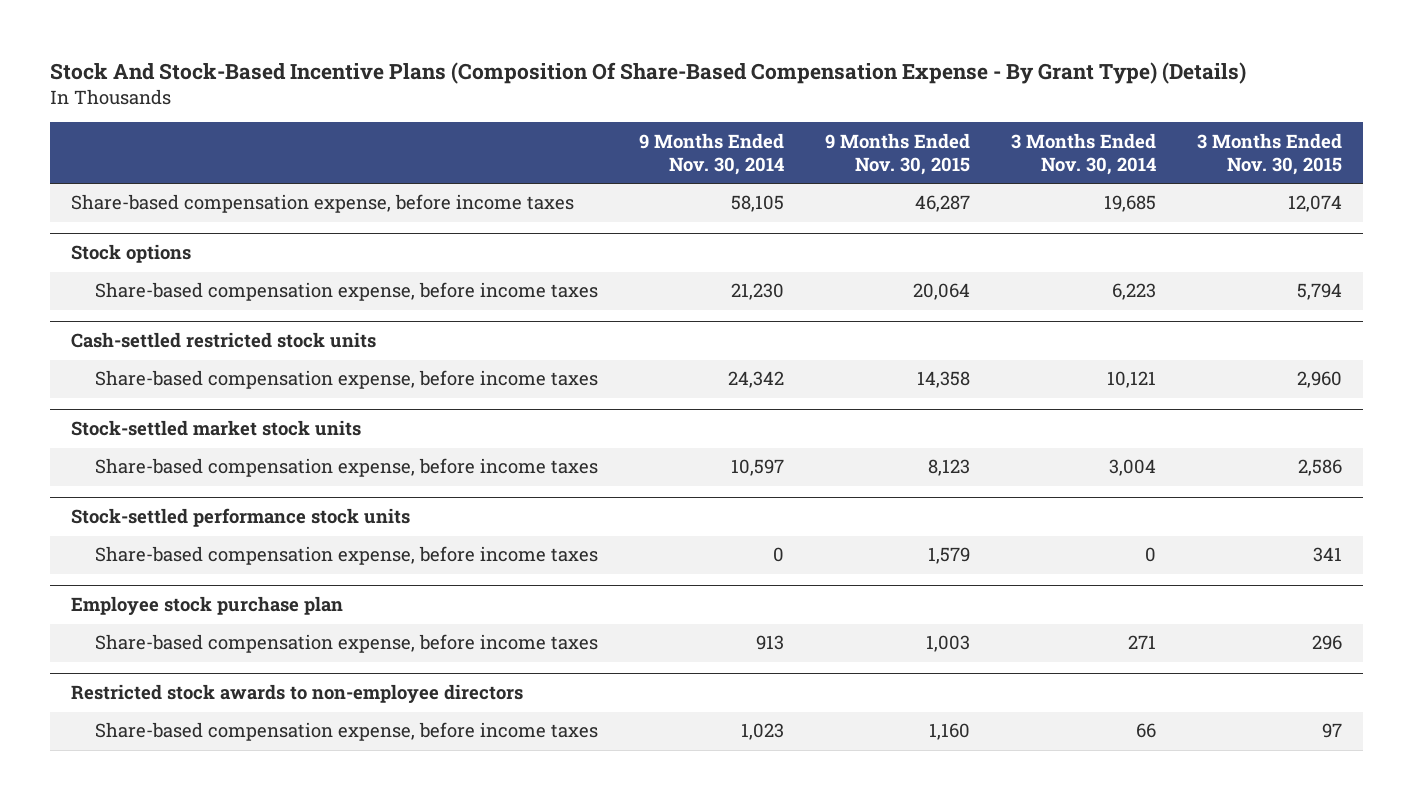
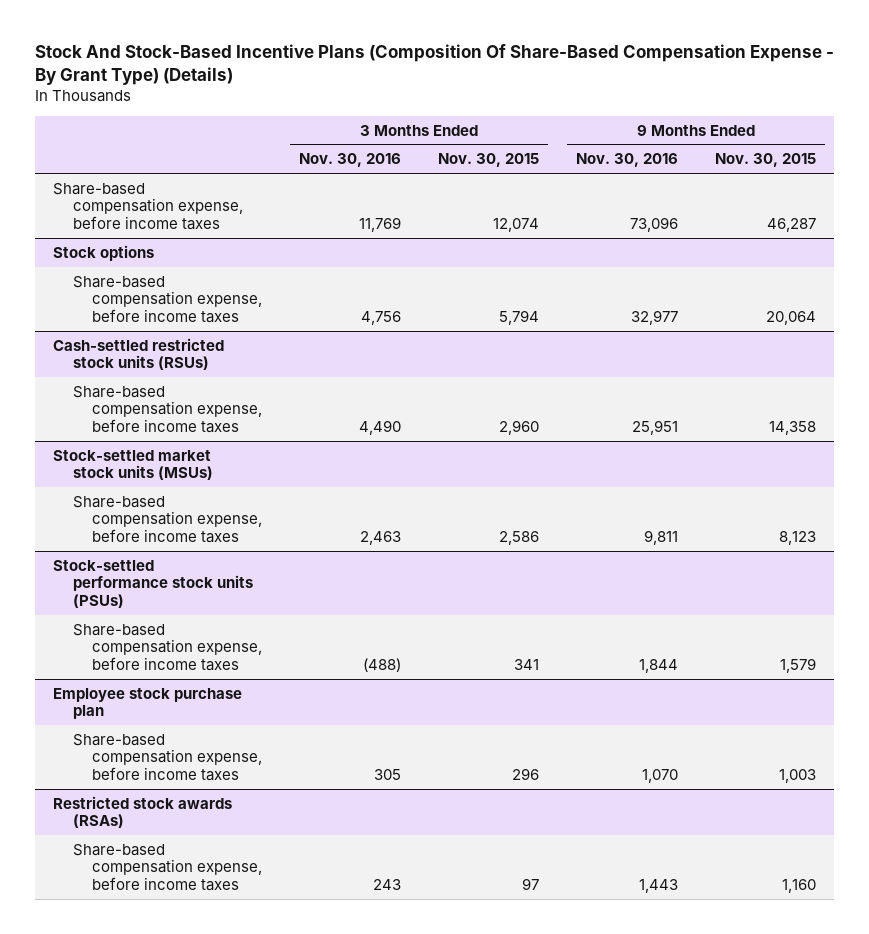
[639,132,785,176] 9 Months Ended Nov. 30, 2014 -> none
[1011,132,1157,176] 3 Months Ended Nov. 30, 2014 -> none
none -> [298,153,401,168] Nov. 30, 2016
none -> [575,153,678,168] Nov. 30, 2016
[70,332,376,349] Cash-settled restricted stock units -> [53,337,225,371] Cash-settled restricted stock units (RSUs)
[70,420,361,437] Stock-settled market stock units -> [53,449,213,481] Stock-settled market stock units (MSUs)
[70,508,410,528] Stock-settled performance stock units -> [53,559,253,608] Stock-settled performance stock units (PSUs)
[70,684,523,704] Restricted stock awards to non-employee directors -> [53,795,233,829] Restricted stock awards (RSAs)

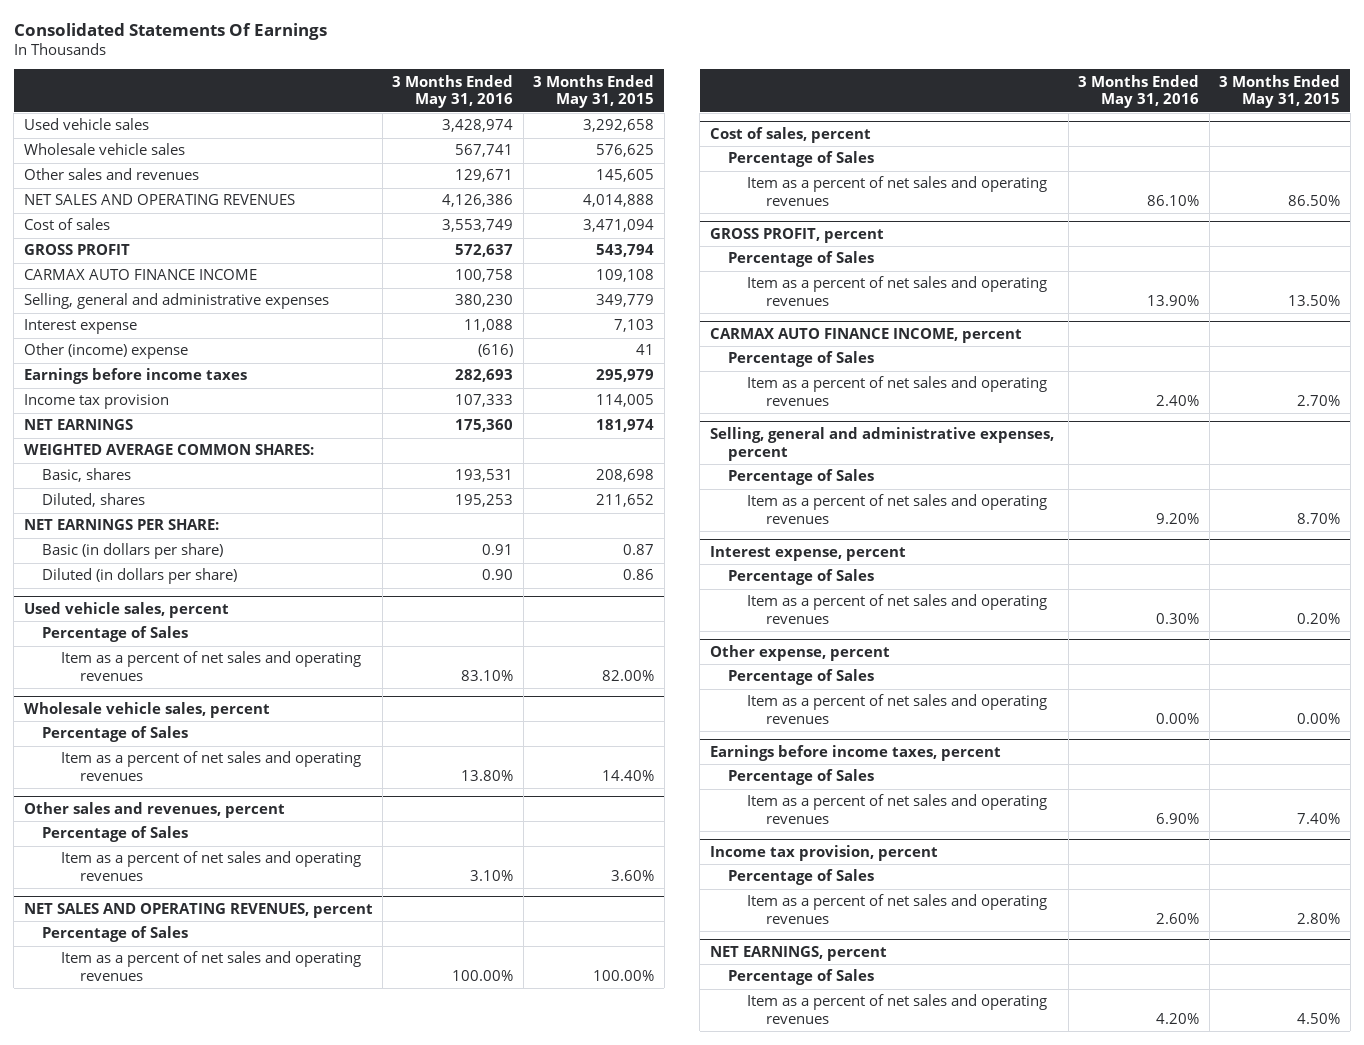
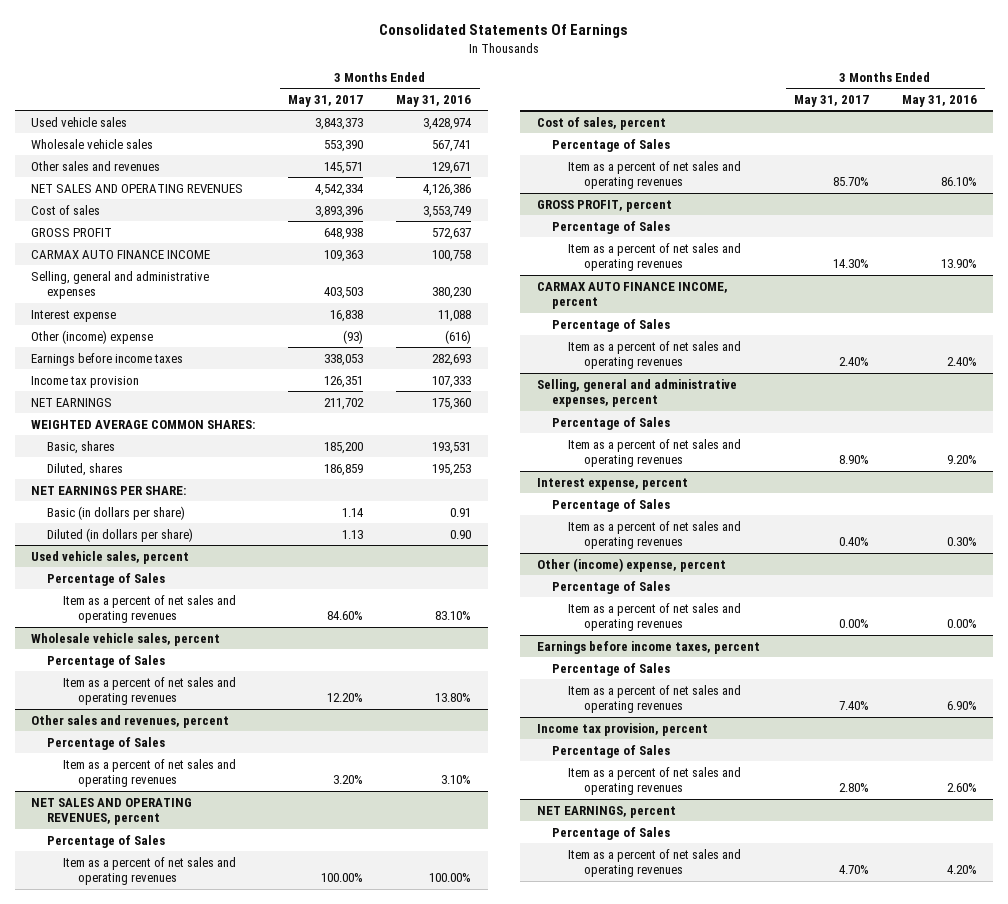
[533,74,655,109] 3 Months Ended May 31, 2015 -> none
none -> [288,94,364,107] May 31, 2017
[709,645,890,662] Other expense, percent -> [536,557,726,572] Other (income) expense, percent

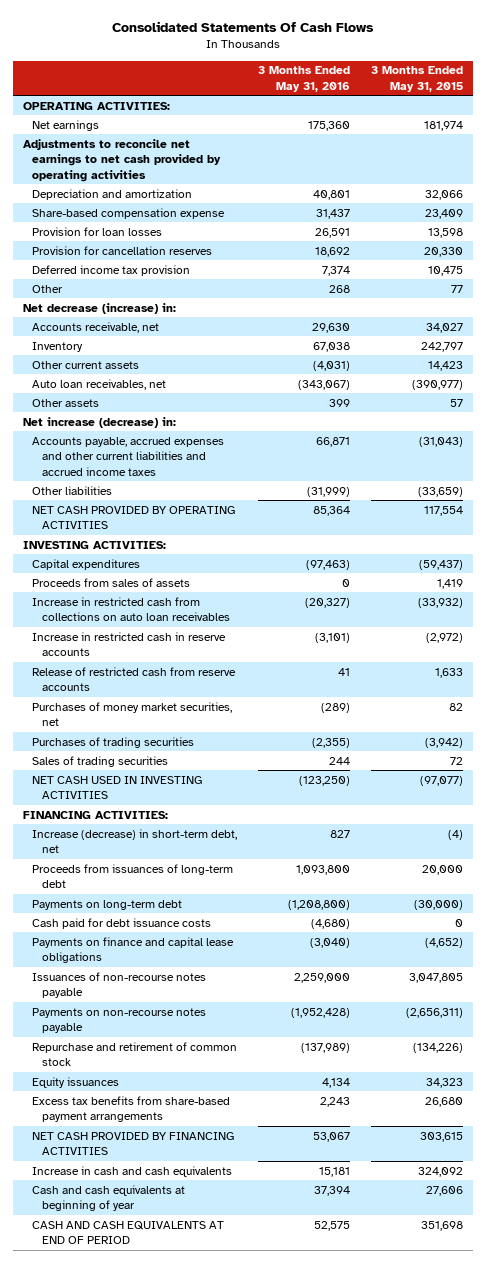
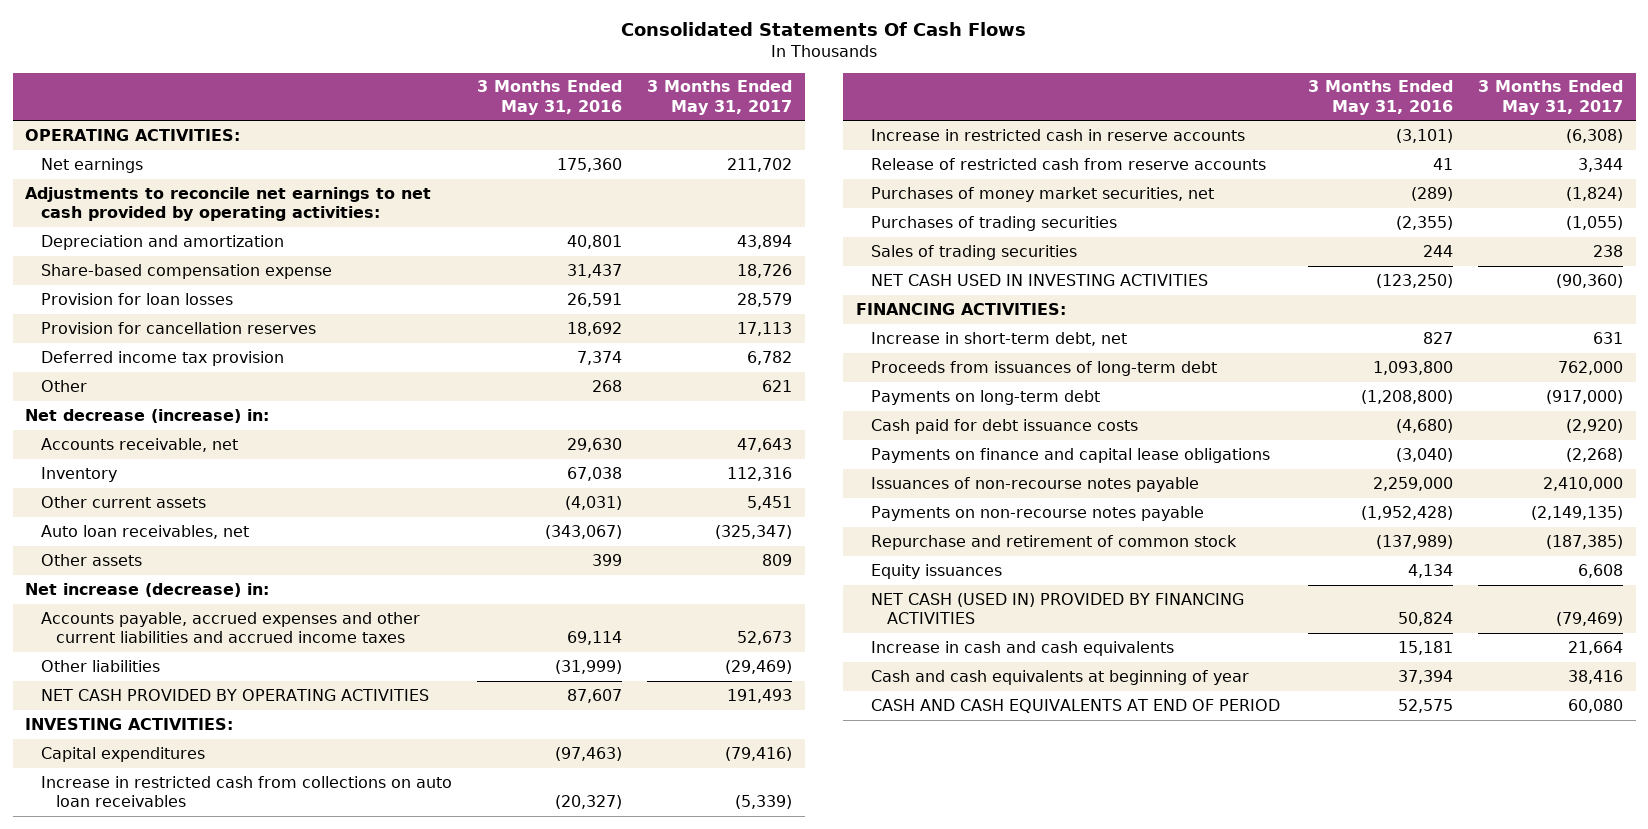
[370,66,463,92] 3 Months Ended May 31, 2015 -> none
none -> [647,80,793,115] 3 Months Ended May 31, 2017
[23,138,222,182] Adjustments to reconcile net earnings to net cash provided by operating activities -> [25,186,432,222] Adjustments to reconcile net earnings to net cash provided by operating activities:
[316,436,351,447] 66,871 -> [566,631,622,646] 69,114
[313,505,351,516] 85,364 -> [566,688,622,703] 87,607
[32,577,191,587] Proceeds from sales of assets -> none
[32,828,238,854] Increase (decrease) in short-term debt, net -> [871,331,1128,346] Increase in short-term debt, net
[32,1095,231,1123] Excess tax benefits from share-based payment arrangements -> none
[32,1131,236,1156] NET CASH PROVIDED BY FINANCING ACTIVITIES -> [871,592,1245,625] NET CASH (USED IN) PROVIDED BY FINANCING ACTIVITIES
[313,1131,351,1142] 53,067 -> [1397,612,1453,627] 50,824

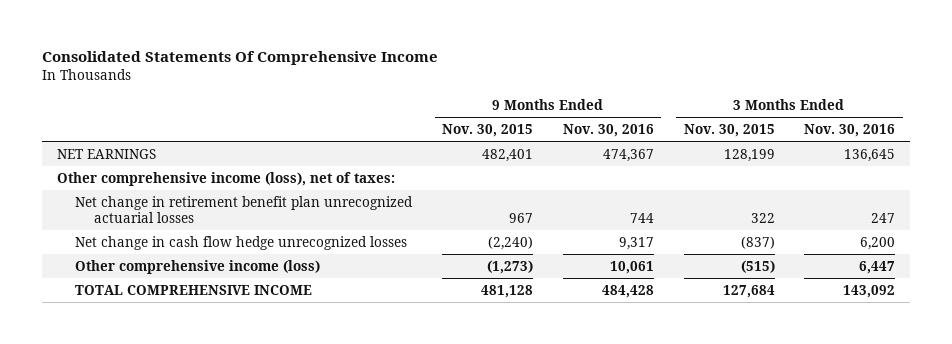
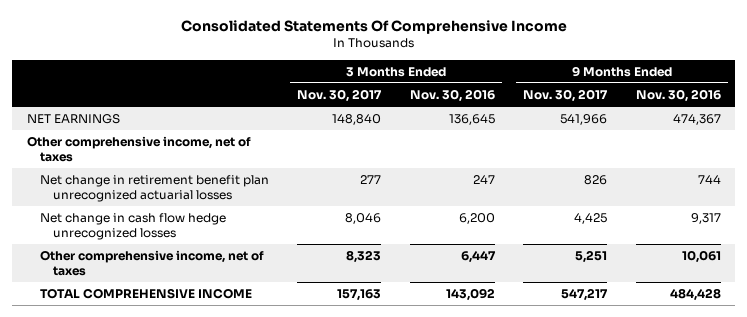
[442,124,534,138] Nov. 30, 2015 -> none
[683,124,775,138] Nov. 30, 2015 -> none
none -> [297,89,383,103] Nov. 30, 2017
none -> [523,89,609,103] Nov. 30, 2017
[56,171,395,186] Other comprehensive income (loss), net of taxes: -> [26,136,251,162] Other comprehensive income, net of taxes
[75,259,321,274] Other comprehensive income (loss) -> [39,250,264,276] Other comprehensive income, net of taxes

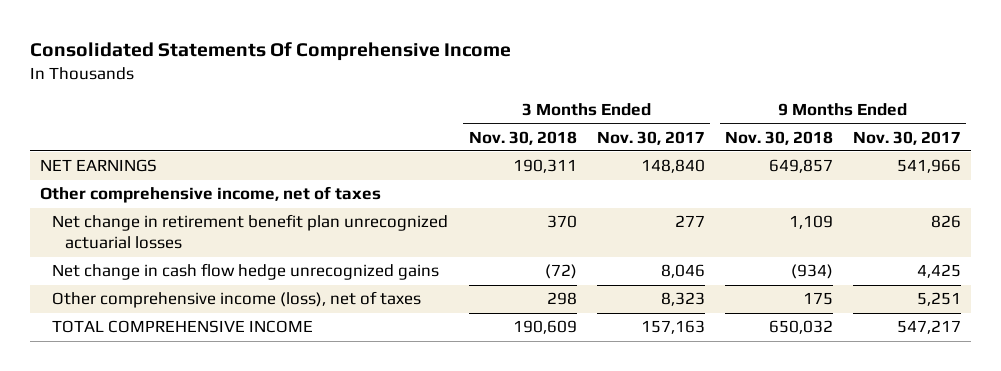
[409,89,495,103] Nov. 30, 2016 -> none
[635,89,721,103] Nov. 30, 2016 -> none
none -> [468,130,577,145] Nov. 30, 2018
none -> [724,130,833,145] Nov. 30, 2018
[39,213,226,240] Net change in cash flow hedge unrecognized losses -> [52,263,440,281] Net change in cash flow hedge unrecognized gains
[39,250,264,276] Other comprehensive income, net of taxes -> [52,291,422,309] Other comprehensive income (loss), net of taxes

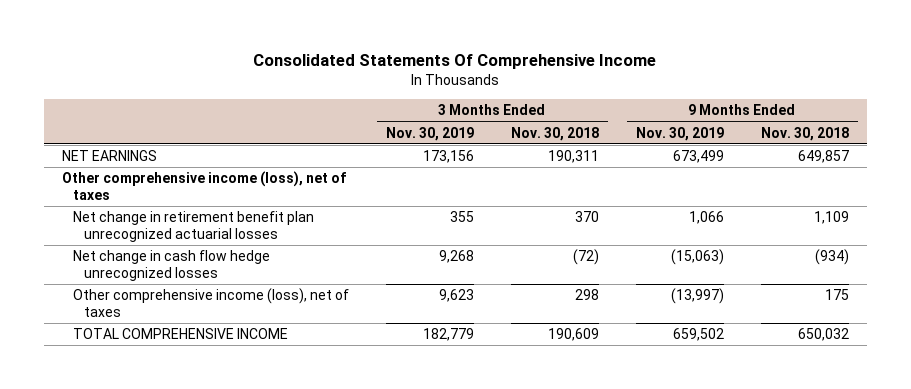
[596,130,705,145] Nov. 30, 2017 -> none
[853,130,962,145] Nov. 30, 2017 -> none
none -> [385,126,474,141] Nov. 30, 2019
none -> [635,126,724,141] Nov. 30, 2019
[39,186,381,204] Other comprehensive income, net of taxes -> [62,171,347,201] Other comprehensive income (loss), net of taxes
[52,263,440,281] Net change in cash flow hedge unrecognized gains -> [73,250,271,282] Net change in cash flow hedge unrecognized losses

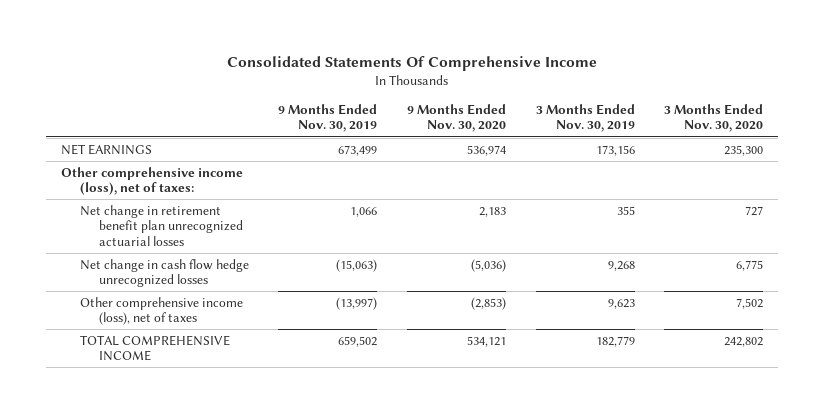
[510,126,599,141] Nov. 30, 2018 -> none
[760,126,849,141] Nov. 30, 2018 -> none
none -> [406,103,506,133] 9 Months Ended Nov. 30, 2020
none -> [664,103,764,133] 3 Months Ended Nov. 30, 2020
[62,171,347,201] Other comprehensive income (loss), net of taxes -> [60,166,243,196] Other comprehensive income (loss), net of taxes:

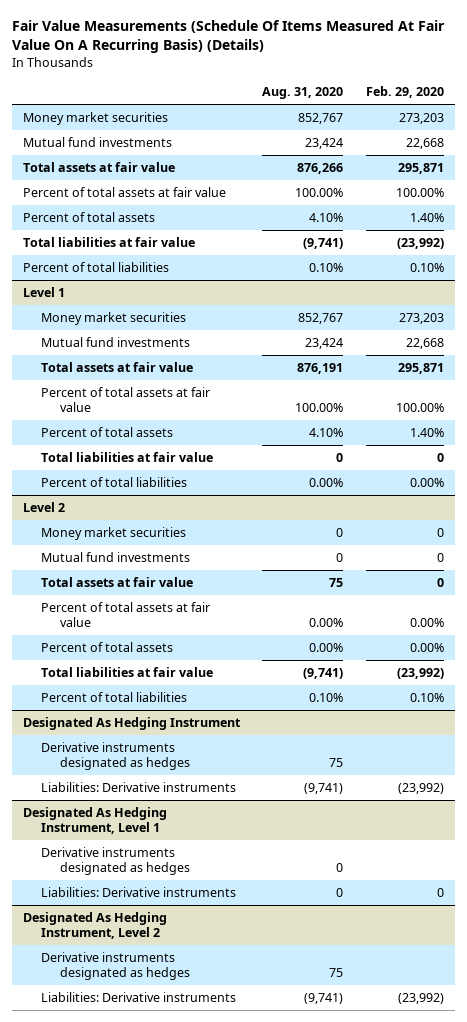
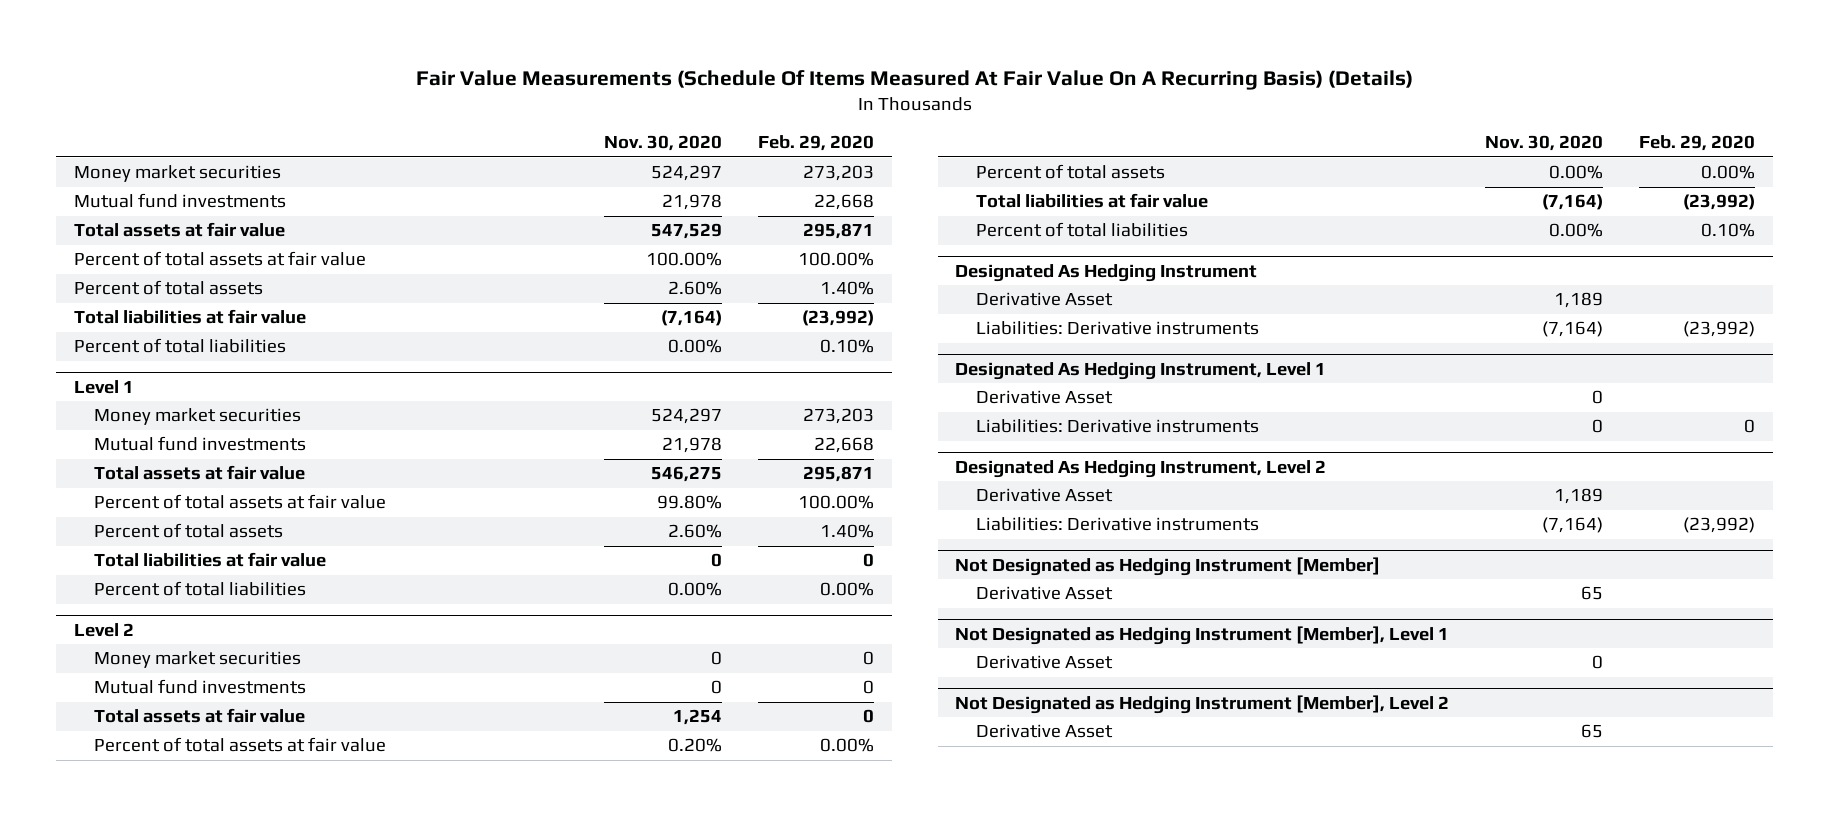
[262,86,344,99] Aug. 31, 2020 -> none
none -> [604,135,723,152] Nov. 30, 2020
[41,741,190,771] Derivative instruments designated as hedges -> [975,292,1113,307] Derivative Asset
[41,846,190,876] Derivative instruments designated as hedges -> [975,390,1113,405] Derivative Asset
[41,951,190,981] Derivative instruments designated as hedges -> [975,488,1113,503] Derivative Asset
none -> [955,556,1381,576] Not Designated as Hedging Instrument [Member]
none -> [975,586,1113,601] Derivative Asset
none -> [955,625,1450,645] Not Designated as Hedging Instrument [Member], Level 1
none -> [975,655,1113,670] Derivative Asset
none -> [955,694,1450,714] Not Designated as Hedging Instrument [Member], Level 2
none -> [975,724,1113,739] Derivative Asset

